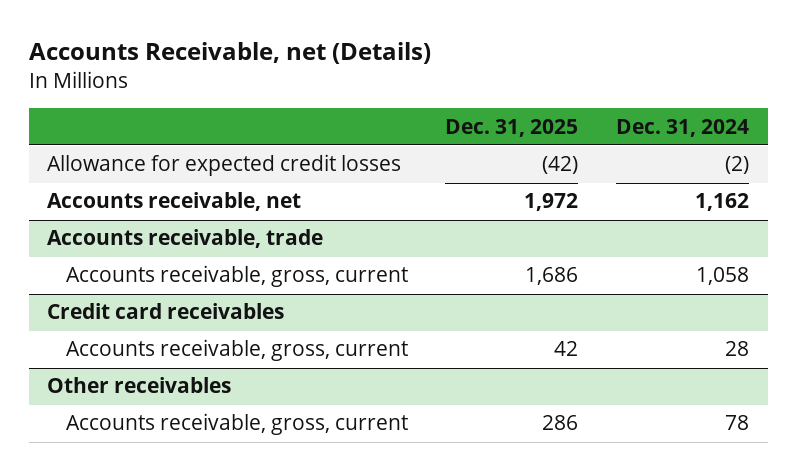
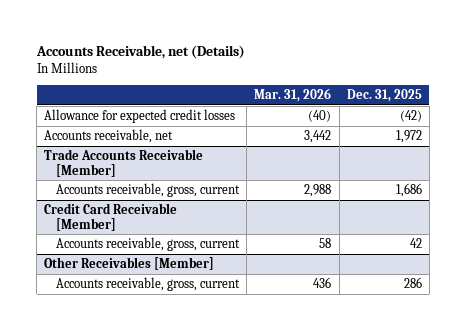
[615,118,749,137] Dec. 31, 2024 -> none
none -> [254,88,332,103] Mar. 31, 2026
[47,229,324,249] Accounts receivable, trade -> [44,149,204,177] Trade Accounts Receivable [Member]
[47,303,285,320] Credit card receivables -> [44,203,178,231] Credit Card Receivable [Member]
[47,377,232,394] Other receivables -> [44,257,215,271] Other Receivables [Member]

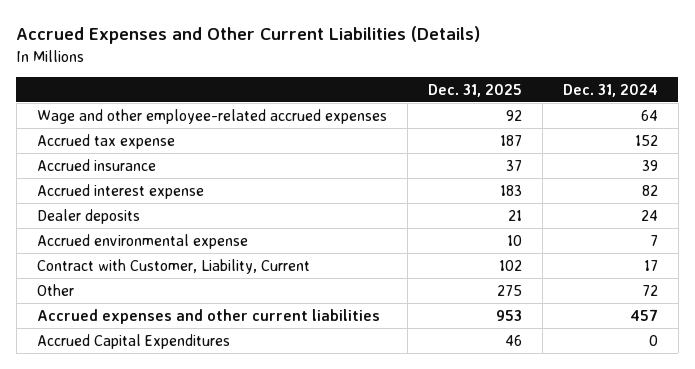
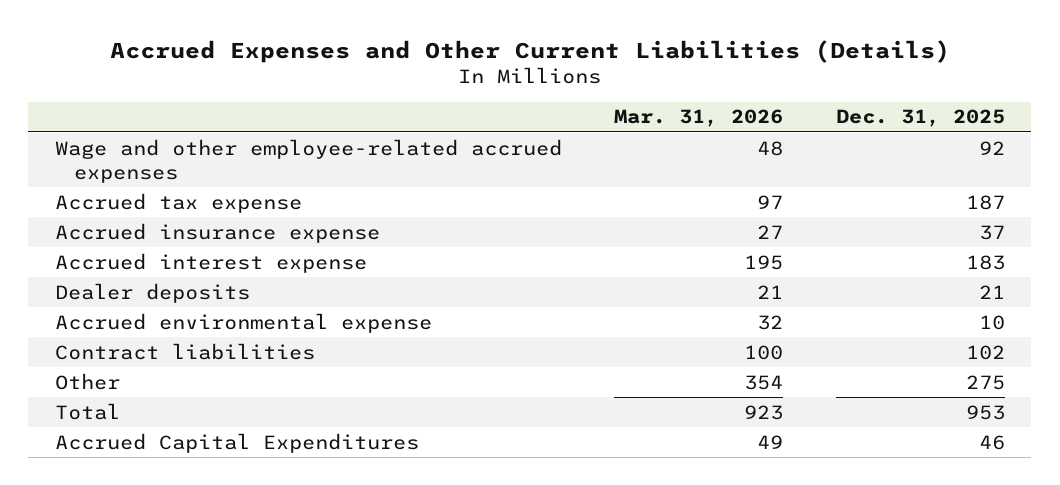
[562,83,658,97] Dec. 31, 2024 -> none
none -> [614,109,784,128] Mar. 31, 2026
[36,158,156,171] Accrued insurance -> [54,222,380,243] Accrued insurance expense
[36,258,310,274] Contract with Customer, Liability, Current -> none
none -> [54,342,315,360] Contract liabilities
[36,308,380,324] Accrued expenses and other current liabilities -> [54,402,120,420] Total

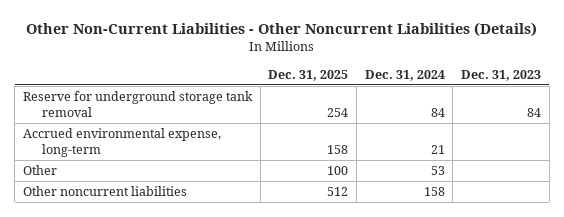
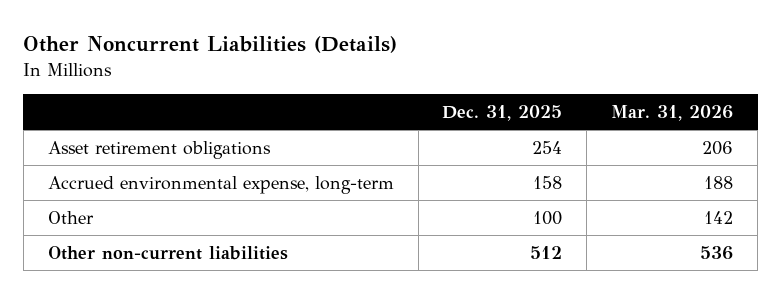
[26,22,538,38] Other Non-Current Liabilities - Other Noncurrent Liabilities (Details) -> [23,36,398,54] Other Noncurrent Liabilities (Details)
[364,69,445,81] Dec. 31, 2024 -> none
[461,69,542,81] Dec. 31, 2023 -> none
none -> [611,104,734,121] Mar. 31, 2026
[23,91,254,117] Reserve for underground storage tank removal -> [47,140,271,159] Asset retirement obligations
[23,186,188,197] Other noncurrent liabilities -> [47,245,288,260] Other non-current liabilities

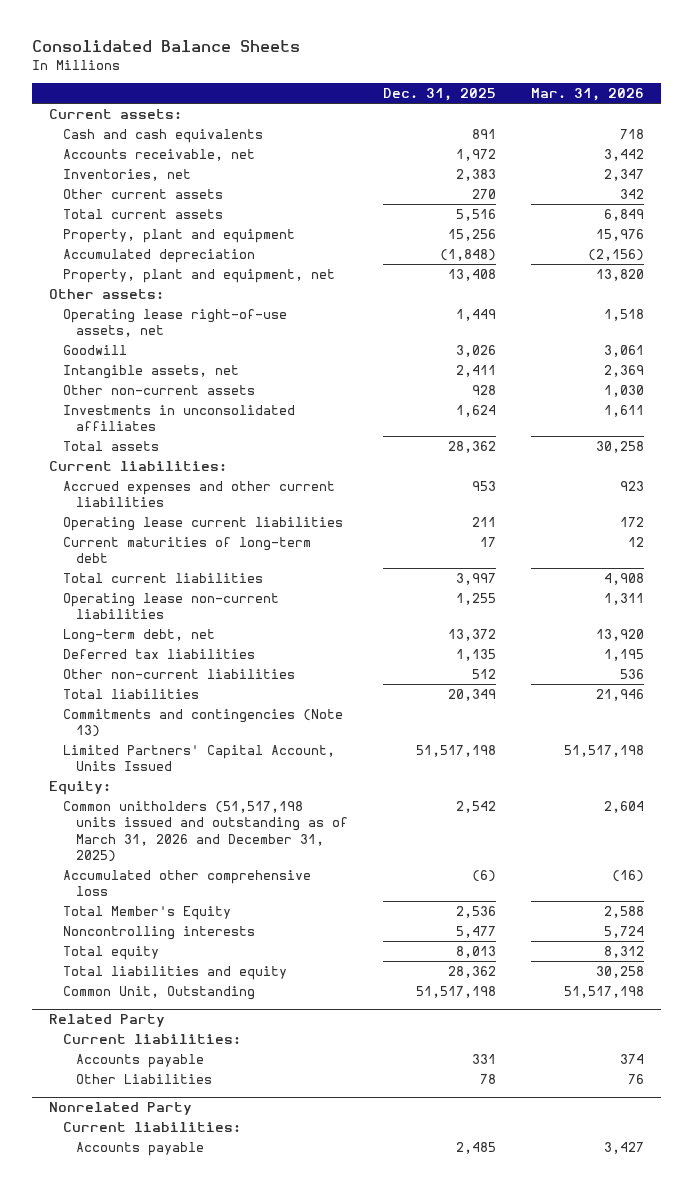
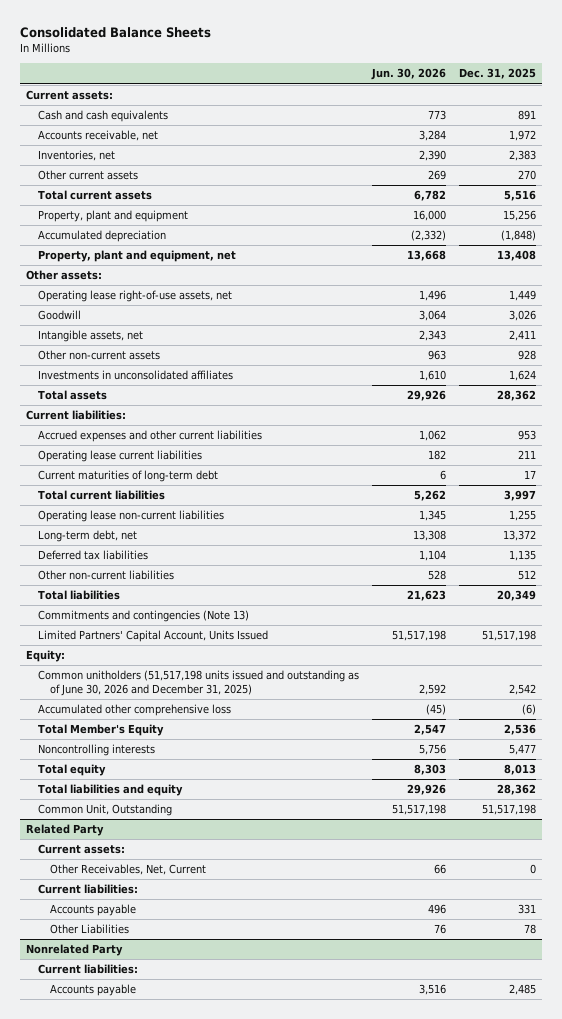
[530,88,644,102] Mar. 31, 2026 -> none
none -> [371,68,447,81] Jun. 30, 2026
[62,801,349,862] Common unitholders (51,517,198 units issued and outstanding as of March 31, 2026 and December 31, 2025) -> [38,670,360,696] Common unitholders (51,517,198 units issued and outstanding as of June 30, 2026 and December 31, 2025)
none -> [38,844,126,855] Current assets:
none -> [50,864,207,876] Other Receivables, Net, Current

